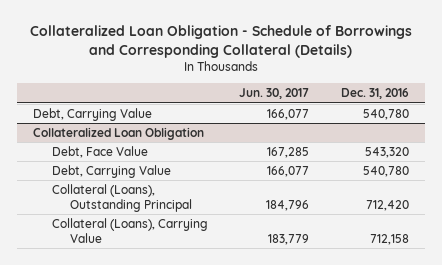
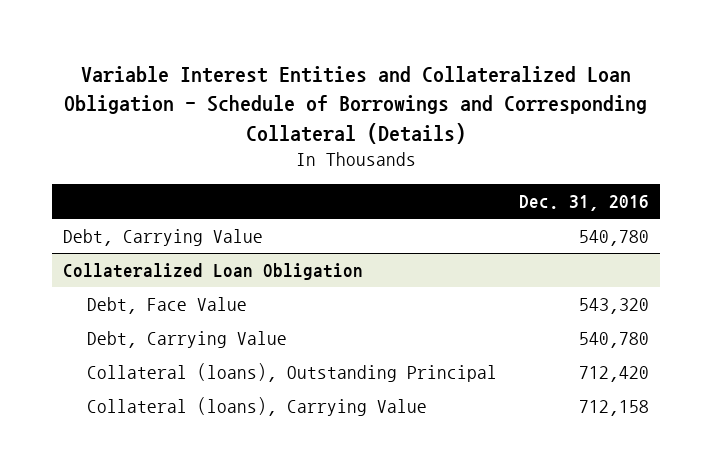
[30,24,413,58] Collateralized Loan Obligation - Schedule of Borrowings and Corresponding Collateral (Details) -> [63,66,647,144] Variable Interest Entities and Collateralized Loan Obligation - Schedule of Borrowings and Corresponding Collateral (Details)
[239,88,310,100] Jun. 30, 2017 -> none
[51,183,193,212] Collateral (Loans), Outstanding Principal -> [86,363,497,383] Collateral (loans), Outstanding Principal
[51,217,208,243] Collateral (Loans), Carrying Value -> [86,397,427,417] Collateral (loans), Carrying Value

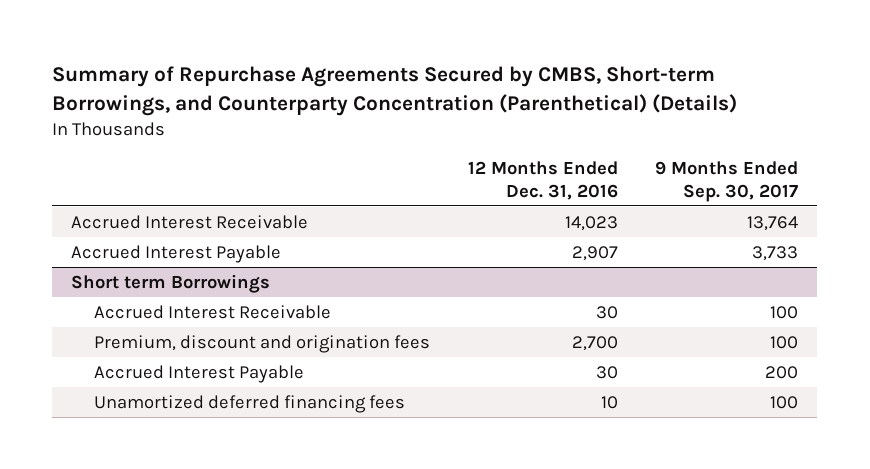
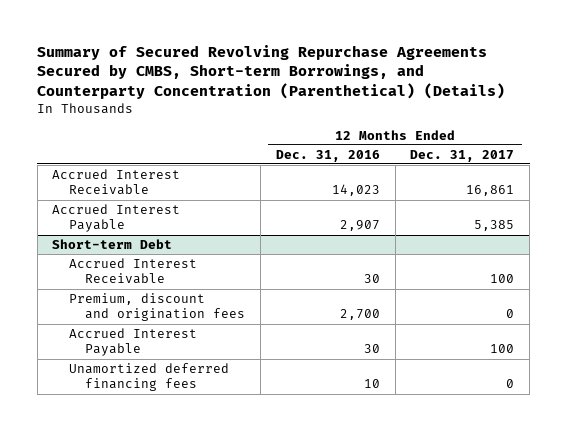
[52,66,738,116] Summary of Repurchase Agreements Secured by CMBS, Short-term Borrowings, and Counterparty Concentration (Parenthetical) (Details) -> [37,44,506,99] Summary of Secured Revolving Repurchase Agreements Secured by CMBS, Short-term Borrowings, and Counterparty Concentration (Parenthetical) (Details)
[655,160,799,202] 9 Months Ended Sep. 30, 2017 -> none
none -> [410,149,515,162] Dec. 31, 2017
[71,273,271,293] Short term Borrowings -> [52,238,173,249] Short-term Debt

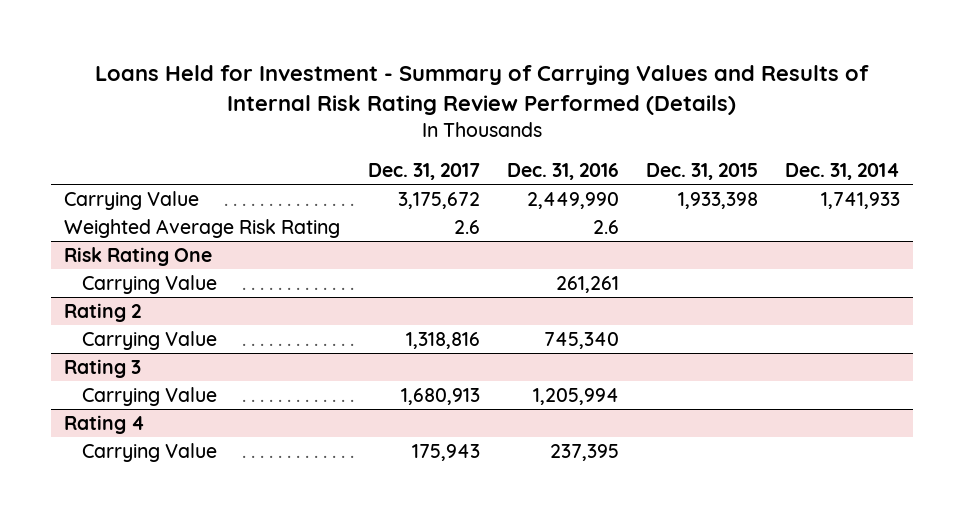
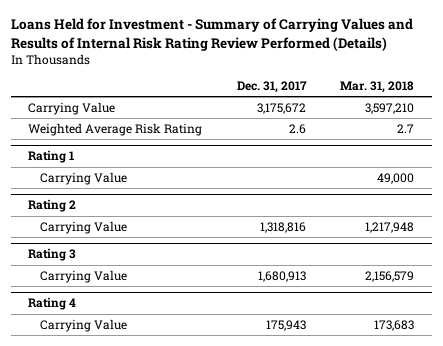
[506,163,619,181] Dec. 31, 2016 -> none
[645,163,758,181] Dec. 31, 2015 -> none
[784,163,900,181] Dec. 31, 2014 -> none
none -> [340,81,415,94] Mar. 31, 2018
[64,246,213,266] Risk Rating One -> [28,150,75,164] Rating 1

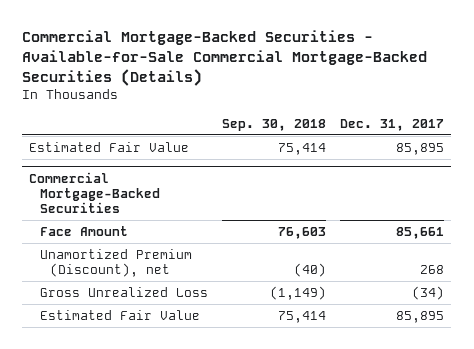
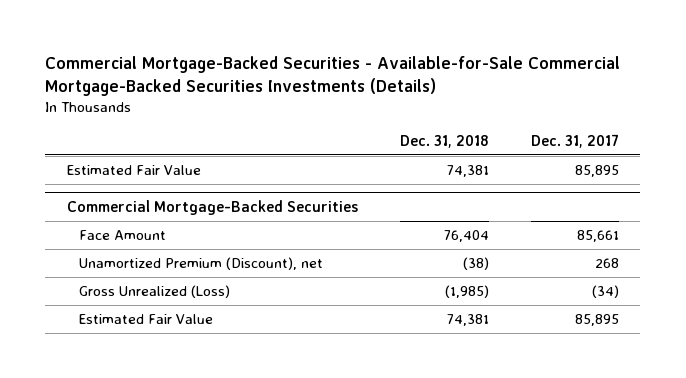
[22,29,428,86] Commercial Mortgage-Backed Securities - Available-for-Sale Commercial Mortgage-Backed Securities (Details) -> [45,55,621,96] Commercial Mortgage-Backed Securities - Available-for-Sale Commercial Mortgage-Backed Securities Investments (Details)
[221,118,326,131] Sep. 30, 2018 -> none
none -> [399,135,489,149] Dec. 31, 2018
[39,286,208,297] Gross Unrealized Loss -> [79,285,231,299] Gross Unrealized (Loss)

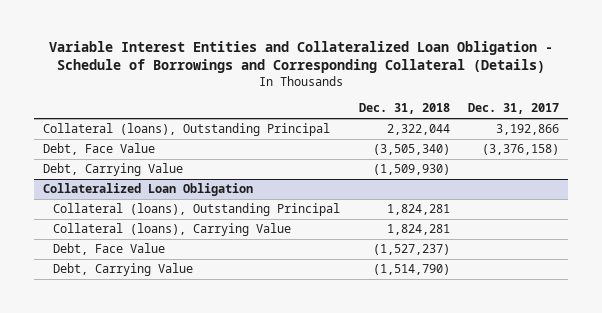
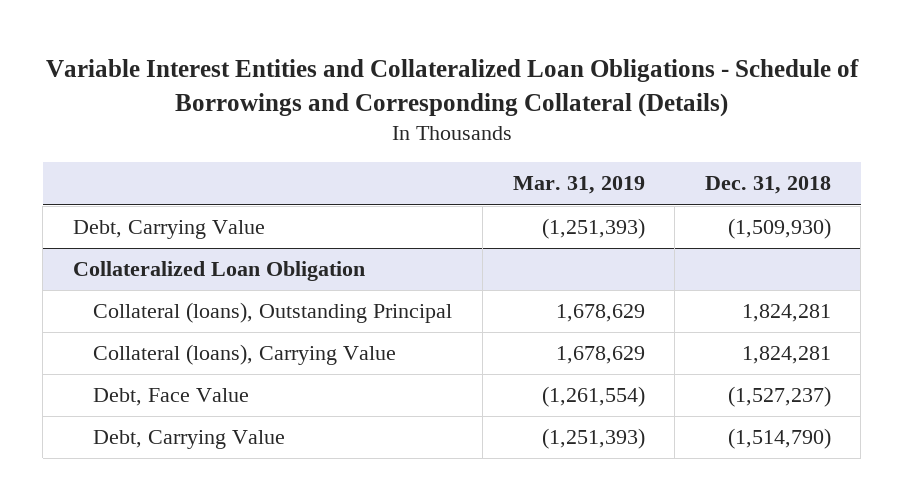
[49,41,554,74] Variable Interest Entities and Collateralized Loan Obligation - Schedule of Borrowings and Corresponding Collateral (Details) -> [45,58,859,117] Variable Interest Entities and Collateralized Loan Obligations - Schedule of Borrowings and Corresponding Collateral (Details)
[468,103,560,115] Dec. 31, 2017 -> none
none -> [512,176,645,195] Mar. 31, 2019
[42,123,330,137] Collateral (loans), Outstanding Principal -> none
[42,143,155,156] Debt, Face Value -> none

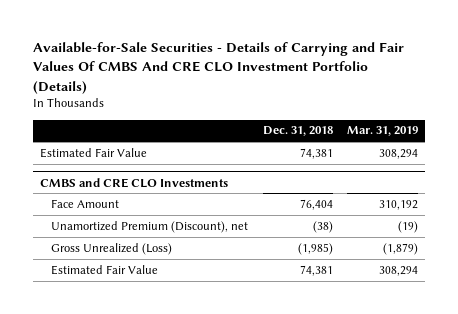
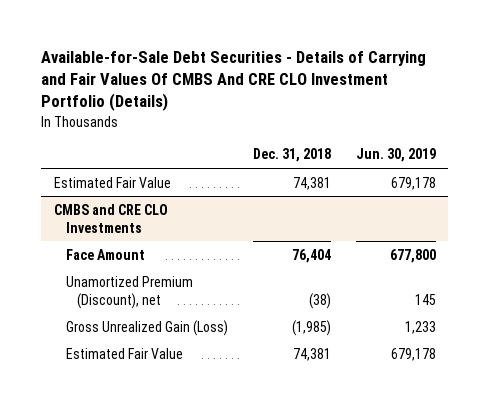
[32,42,404,94] Available-for-Sale Securities - Details of Carrying and Fair Values Of CMBS And CRE CLO Investment Portfolio (Details) -> [41,51,427,112] Available-for-Sale Debt Securities - Details of Carrying and Fair Values Of CMBS And CRE CLO Investment Portfolio (Details)
[346,126,418,137] Mar. 31, 2019 -> none
none -> [355,148,436,163] Jun. 30, 2019
[51,242,173,255] Gross Unrealized (Loss) -> [65,319,228,336] Gross Unrealized Gain (Loss)

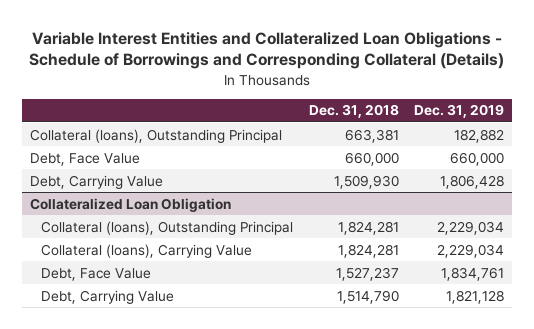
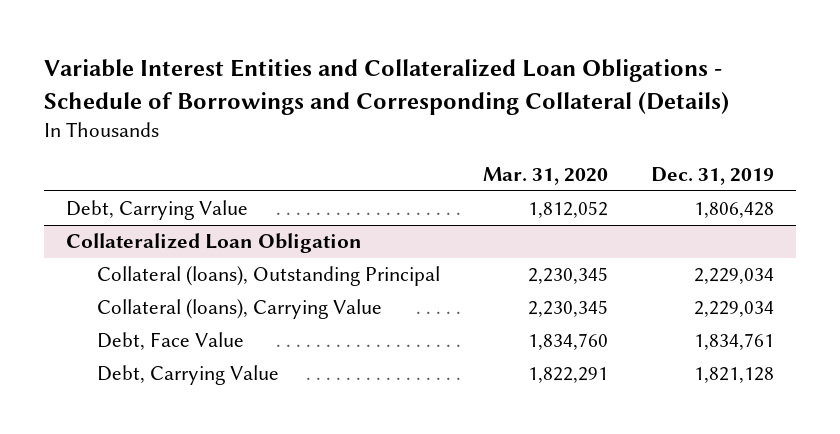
[308,104,399,119] Dec. 31, 2018 -> none
none -> [483,167,609,186] Mar. 31, 2020
[29,128,282,143] Collateral (loans), Outstanding Principal -> none
[29,152,140,166] Debt, Face Value -> none

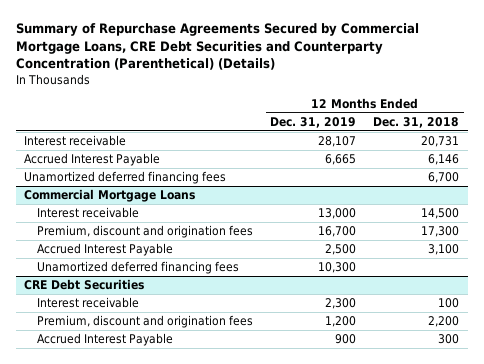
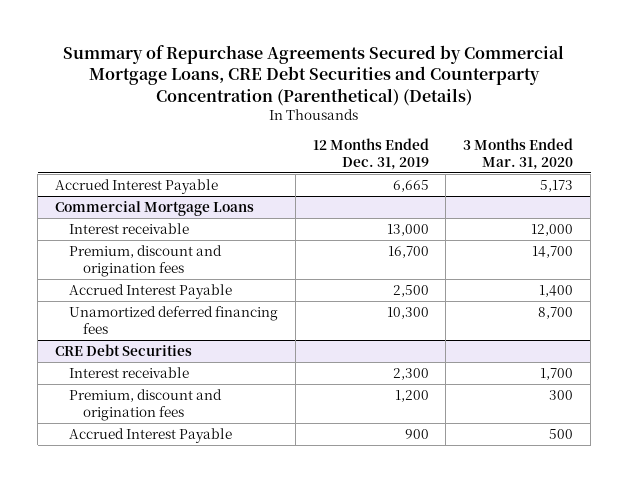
[373,116,460,128] Dec. 31, 2018 -> none
none -> [463,137,574,170] 3 Months Ended Mar. 31, 2020
[24,135,127,147] Interest receivable -> none
[24,171,227,185] Unamortized deferred financing fees -> none

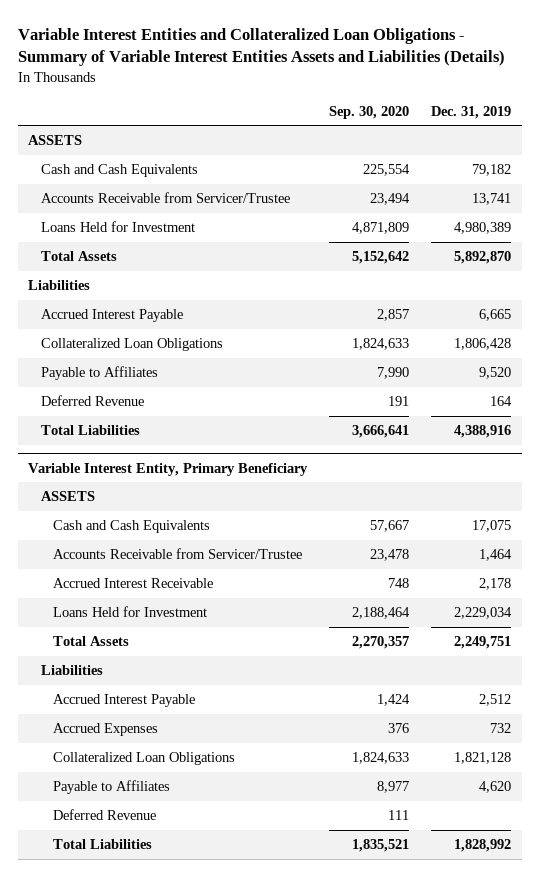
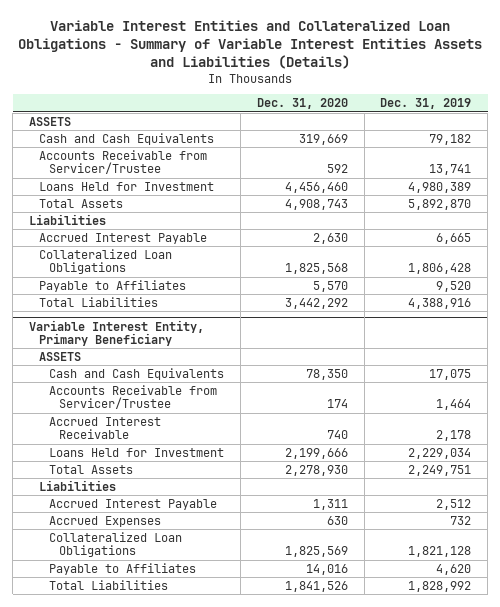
[329,105,410,119] Sep. 30, 2020 -> none
none -> [256,98,348,110] Dec. 31, 2020
[40,395,144,407] Deferred Revenue -> none
[52,809,156,821] Deferred Revenue -> none

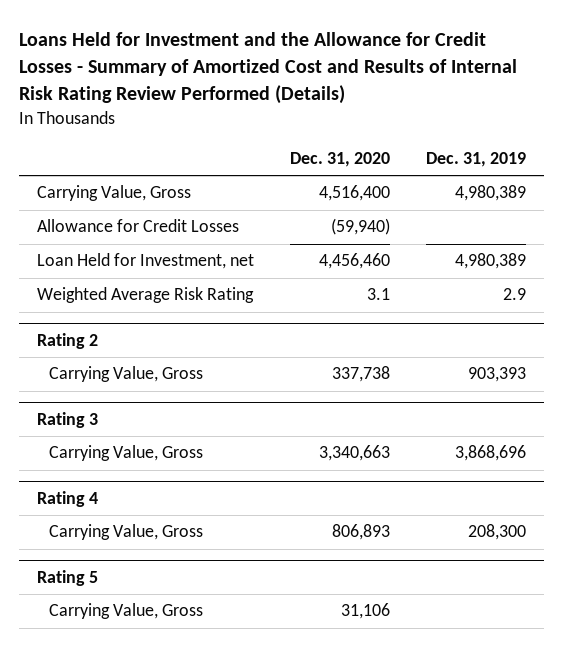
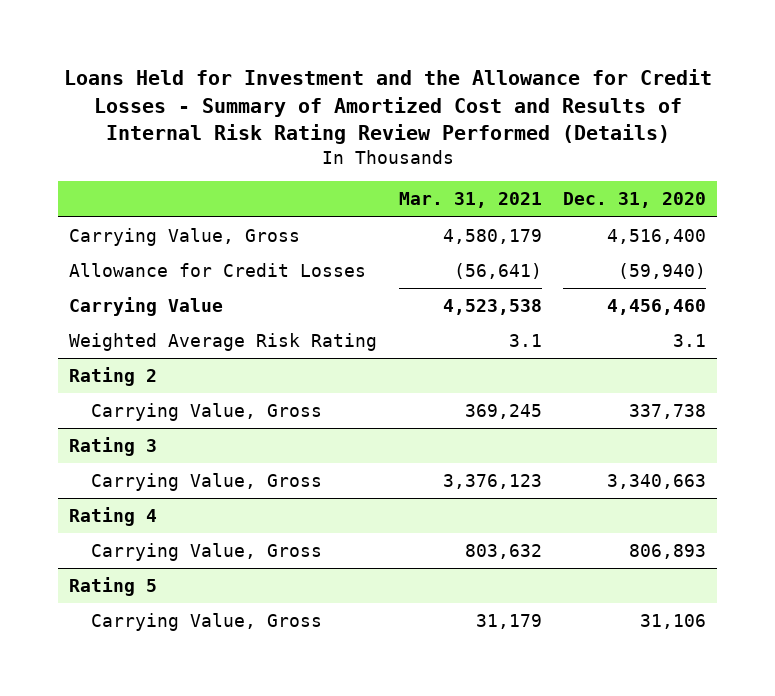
[425,152,526,168] Dec. 31, 2019 -> none
none -> [398,192,542,209] Mar. 31, 2021
[36,253,254,270] Loan Held for Investment, net -> [68,297,223,317] Carrying Value

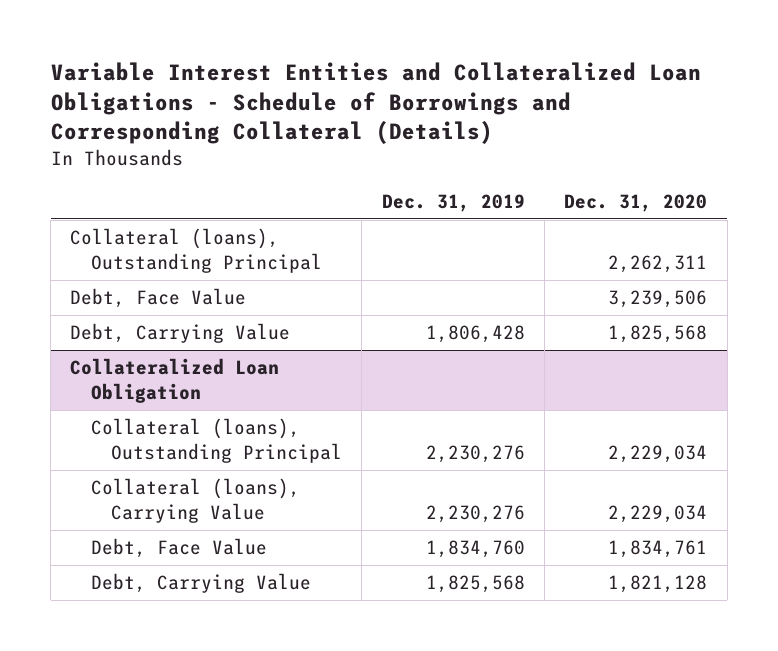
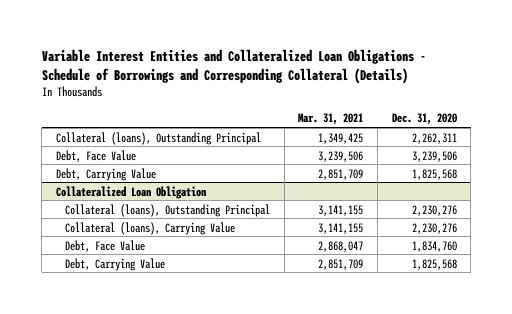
[381,193,525,212] Dec. 31, 2019 -> none
none -> [298,113,364,126] Mar. 31, 2021
[608,444,708,463] 2,229,034 -> [411,204,457,216] 2,230,276
[608,504,708,523] 2,229,034 -> [411,222,457,234] 2,230,276
[608,540,708,559] 1,834,761 -> [411,240,457,252] 1,834,760
[608,575,708,594] 1,821,128 -> [411,258,457,270] 1,825,568

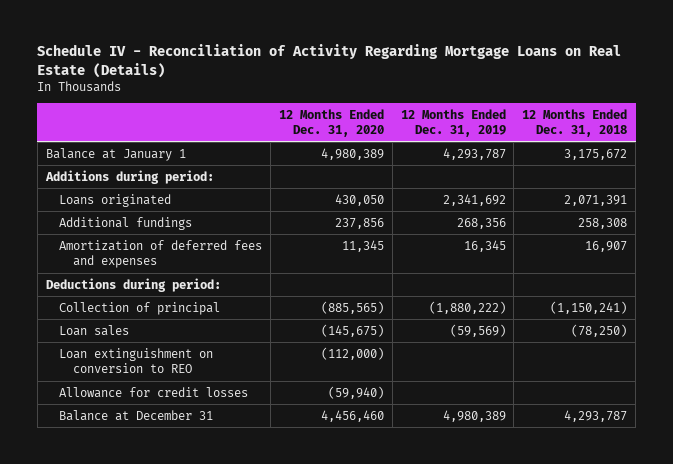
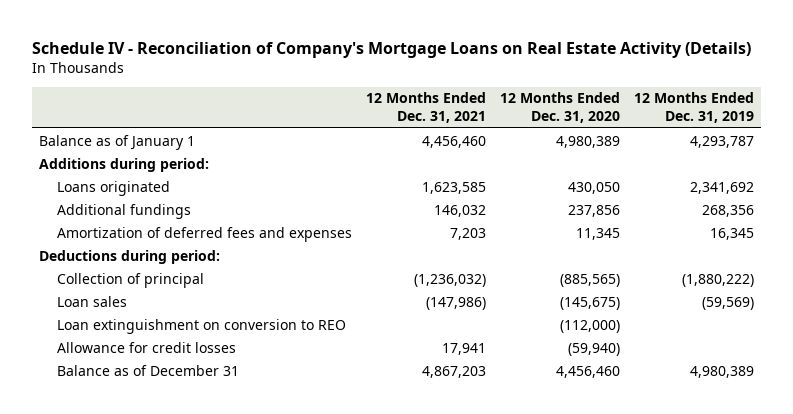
[37,44,622,78] Schedule IV - Reconciliation of Activity Regarding Mortgage Loans on Real Estate (Details) -> [32,41,752,58] Schedule IV - Reconciliation of Company's Mortgage Loans on Real Estate Activity (Details)
[522,108,628,137] 12 Months Ended Dec. 31, 2018 -> none
none -> [366,92,487,123] 12 Months Ended Dec. 31, 2021
[45,147,186,161] Balance at January 1 -> [39,134,196,150] Balance as of January 1
[59,409,214,421] Balance at December 31 -> [57,364,240,376] Balance as of December 31

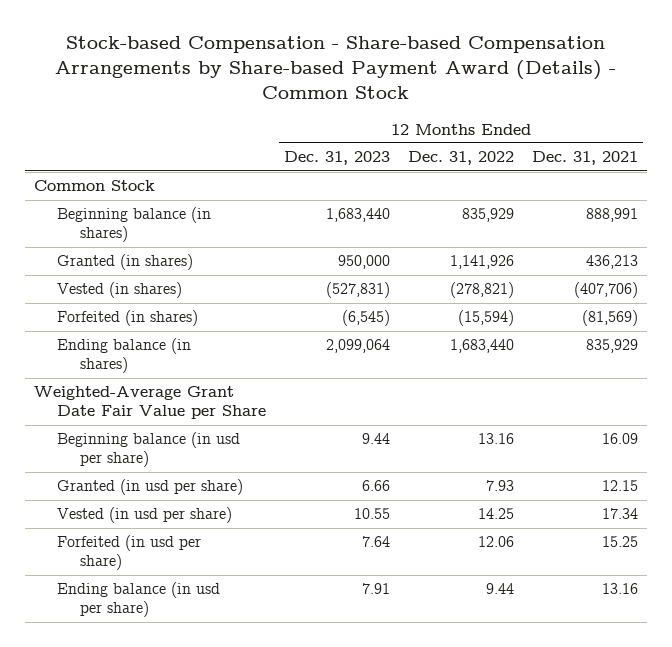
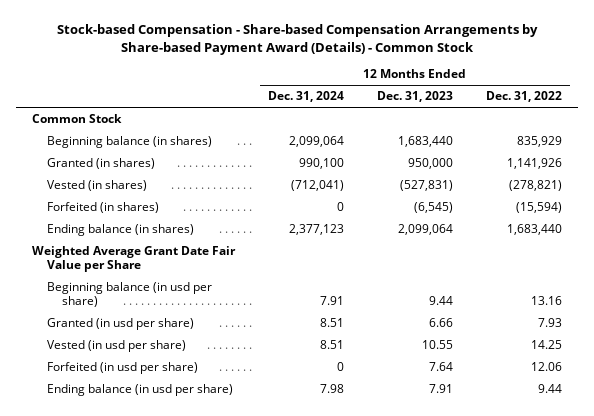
[532,151,639,166] Dec. 31, 2021 -> none
none -> [268,91,345,103] Dec. 31, 2024
[33,386,266,420] Weighted-Average Grant Date Fair Value per Share -> [32,246,237,272] Weighted Average Grant Date Fair Value per Share

